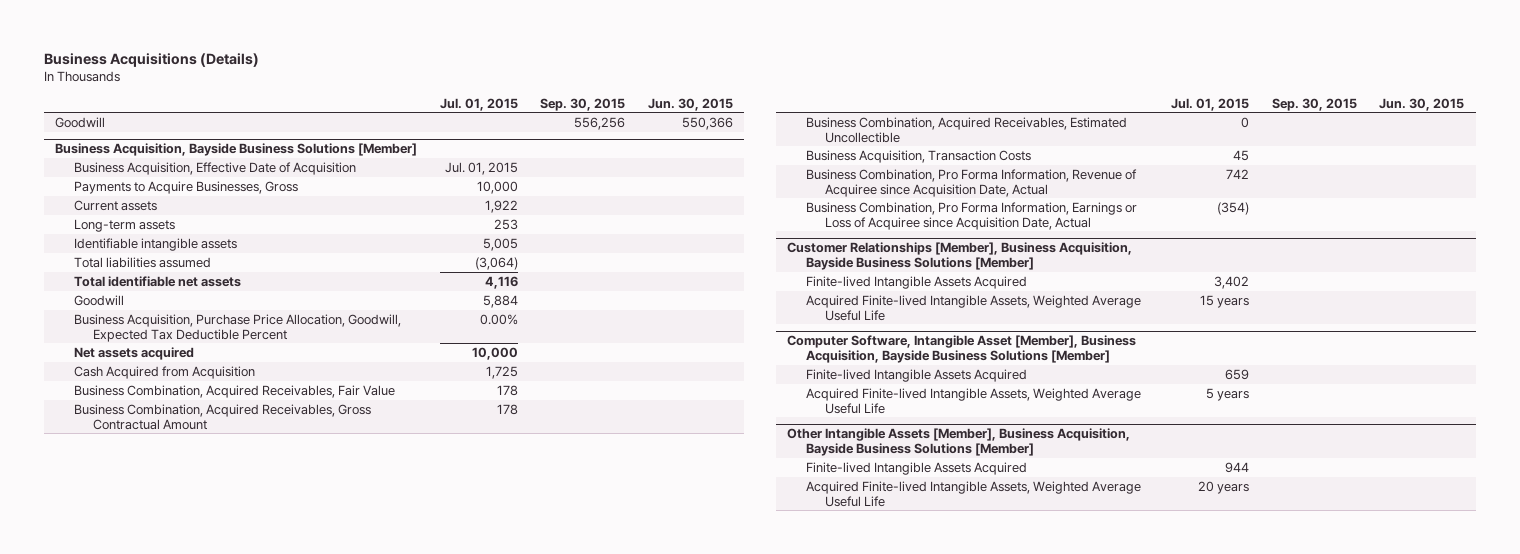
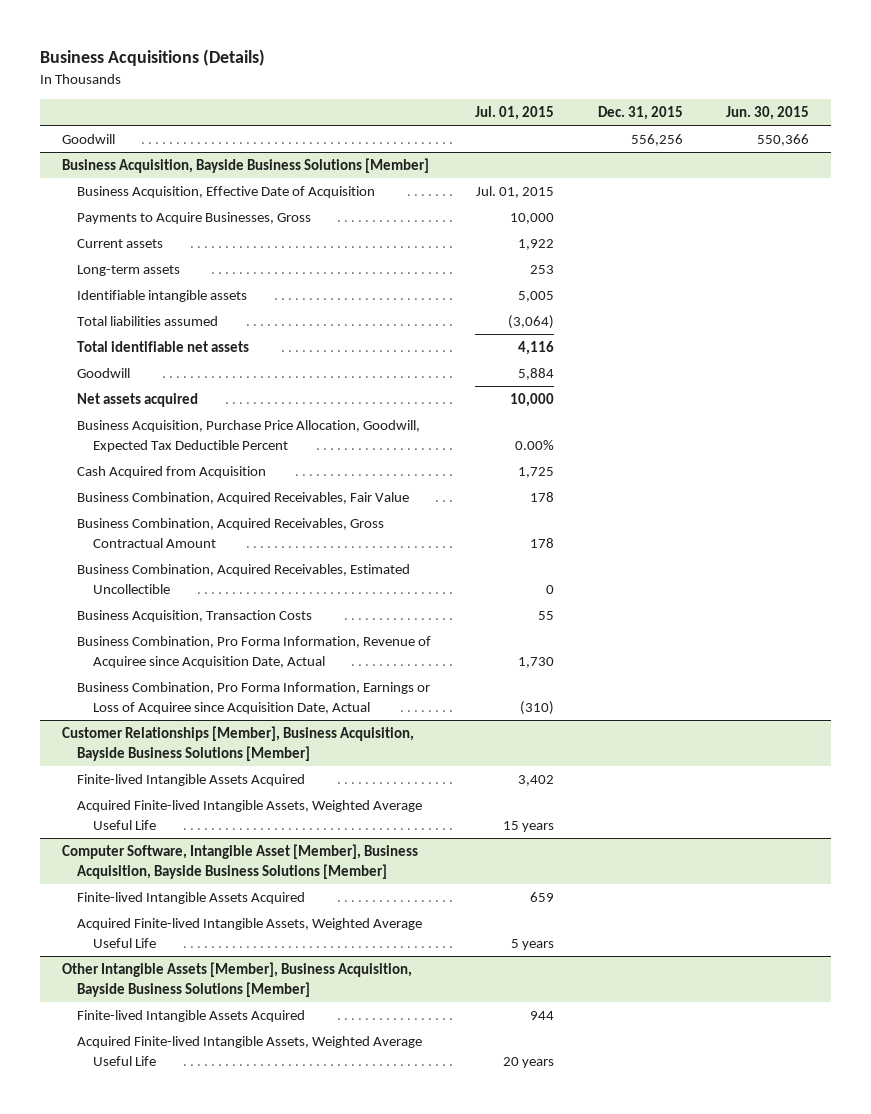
[540,97,626,111] Sep. 30, 2015 -> none
none -> [597,105,683,120] Dec. 31, 2015
[74,313,402,342] Business Acquisition, Purchase Price Allocation, Goodwill, Expected Tax Deductible Percent -> [77,420,421,452] Business Acquisition, Purchase Price Allocation, Goodwill, Expected Tax Deductible Percent
[1233,149,1250,161] 45 -> [537,611,554,621] 55
[1226,168,1250,179] 742 -> [517,656,554,668] 1,730
[1217,201,1250,215] (354) -> [519,700,554,715] (310)

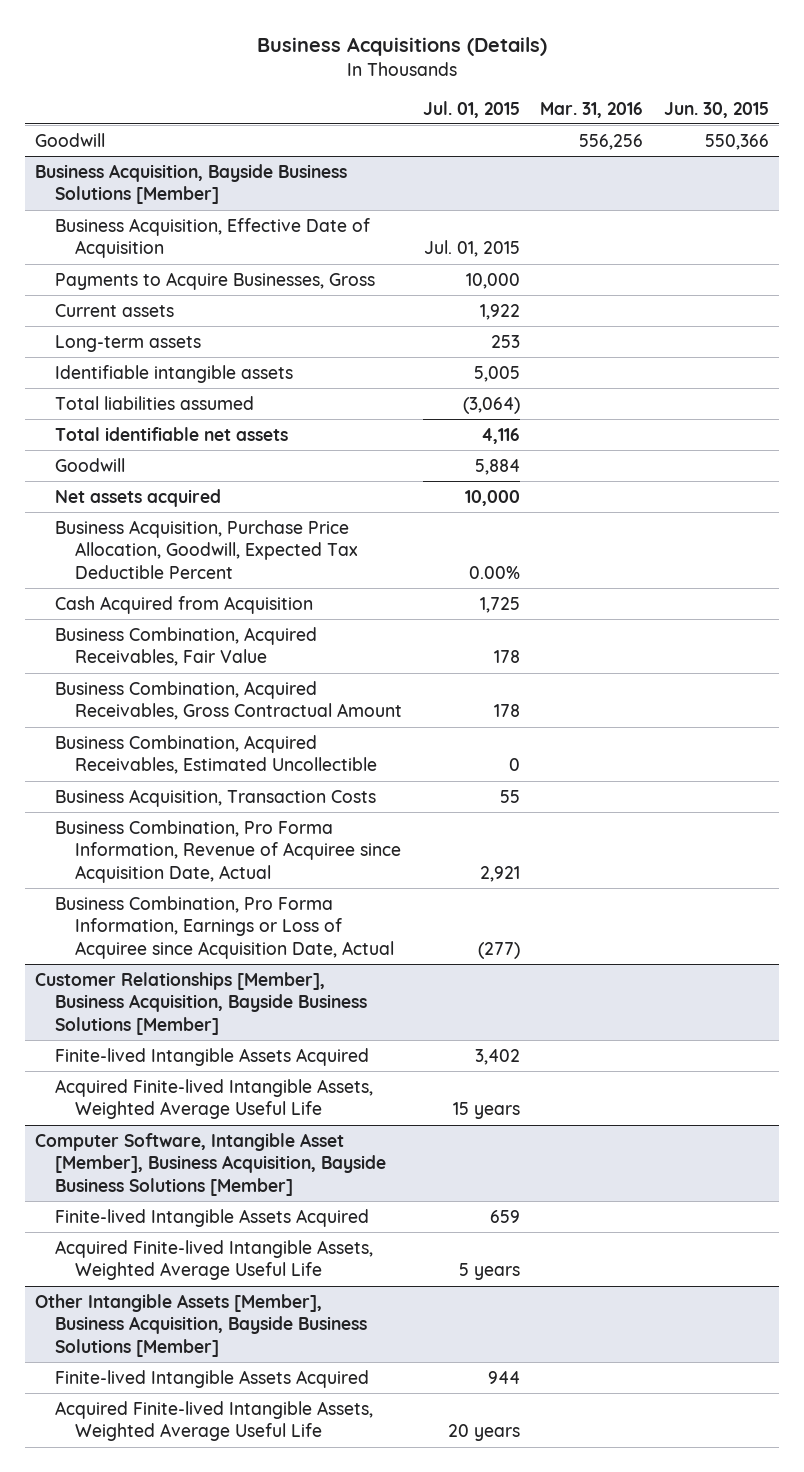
[597,105,683,120] Dec. 31, 2015 -> none
none -> [540,101,644,118] Mar. 31, 2016
[517,656,554,668] 1,730 -> [479,865,520,882] 2,921
[519,700,554,715] (310) -> [477,941,520,959] (277)

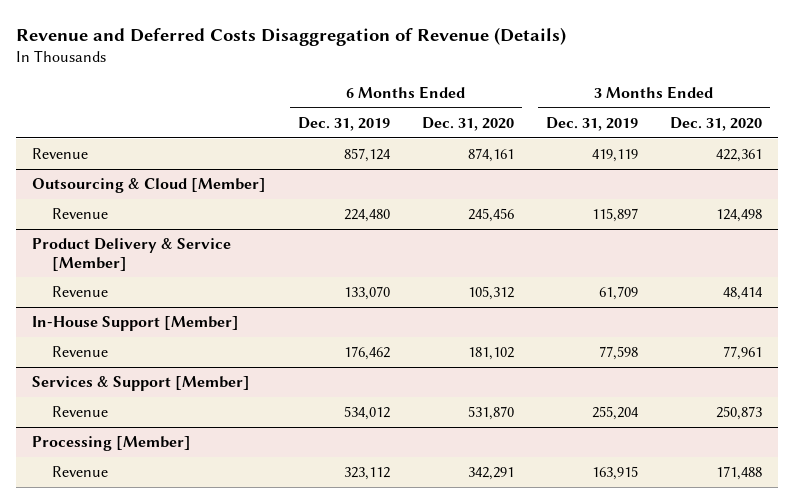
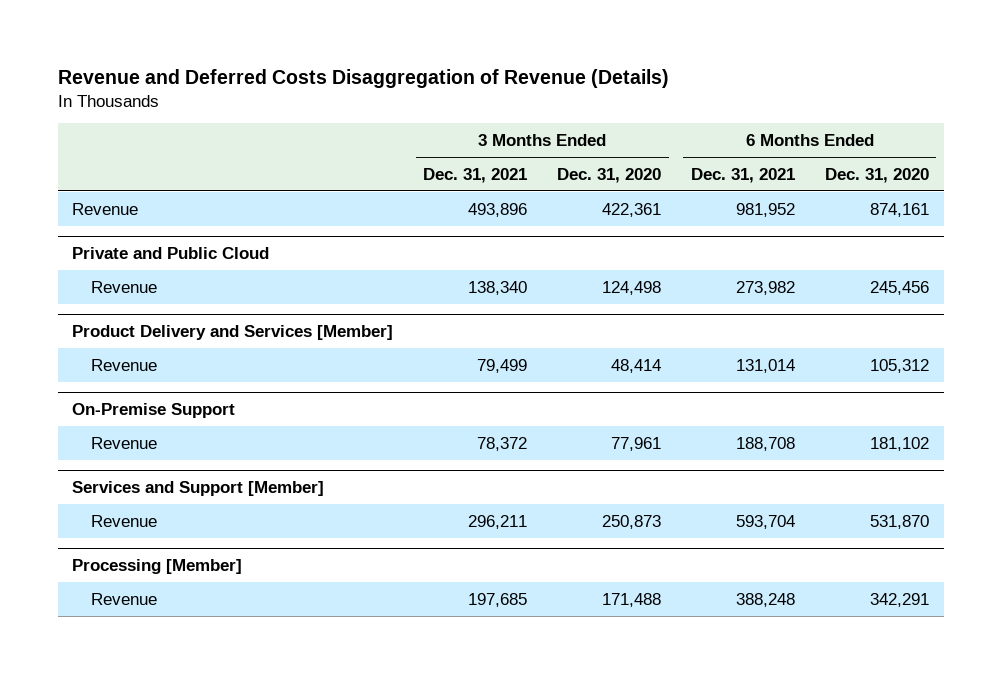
[297,116,390,131] Dec. 31, 2019 -> none
[546,116,639,131] Dec. 31, 2019 -> none
none -> [423,167,528,183] Dec. 31, 2021
none -> [690,167,795,183] Dec. 31, 2021
[31,178,266,194] Outsourcing & Cloud [Member] -> none
none -> [72,247,270,260] Private and Public Cloud
[31,238,231,271] Product Delivery & Service [Member] -> [72,325,394,341] Product Delivery and Services [Member]
[31,316,239,332] In-House Support [Member] -> none
none -> [72,403,236,419] On-Premise Support
[31,376,250,392] Services & Support [Member] -> [72,481,325,497] Services and Support [Member]

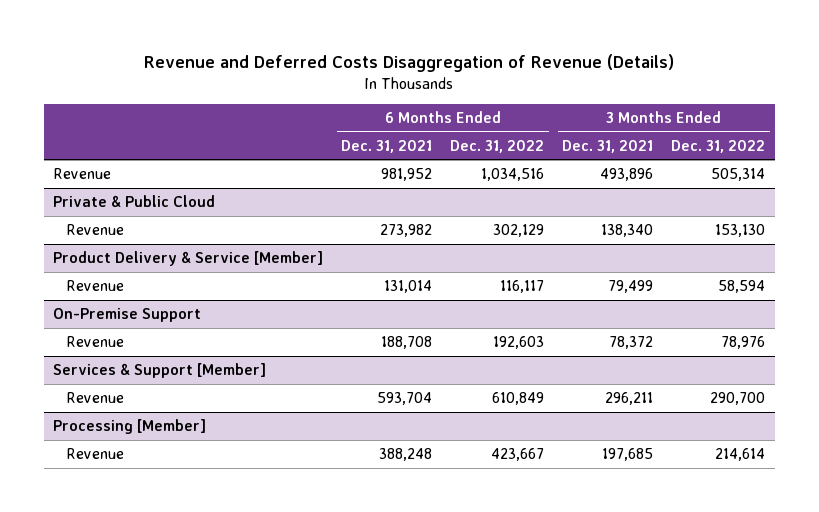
[557,167,662,183] Dec. 31, 2020 -> none
[824,167,929,183] Dec. 31, 2020 -> none
none -> [450,139,545,153] Dec. 31, 2022
none -> [671,139,766,153] Dec. 31, 2022
[72,247,270,260] Private and Public Cloud -> [53,195,216,208] Private & Public Cloud
[72,325,394,341] Product Delivery and Services [Member] -> [53,251,324,267] Product Delivery & Service [Member]
[72,481,325,497] Services and Support [Member] -> [53,363,267,379] Services & Support [Member]

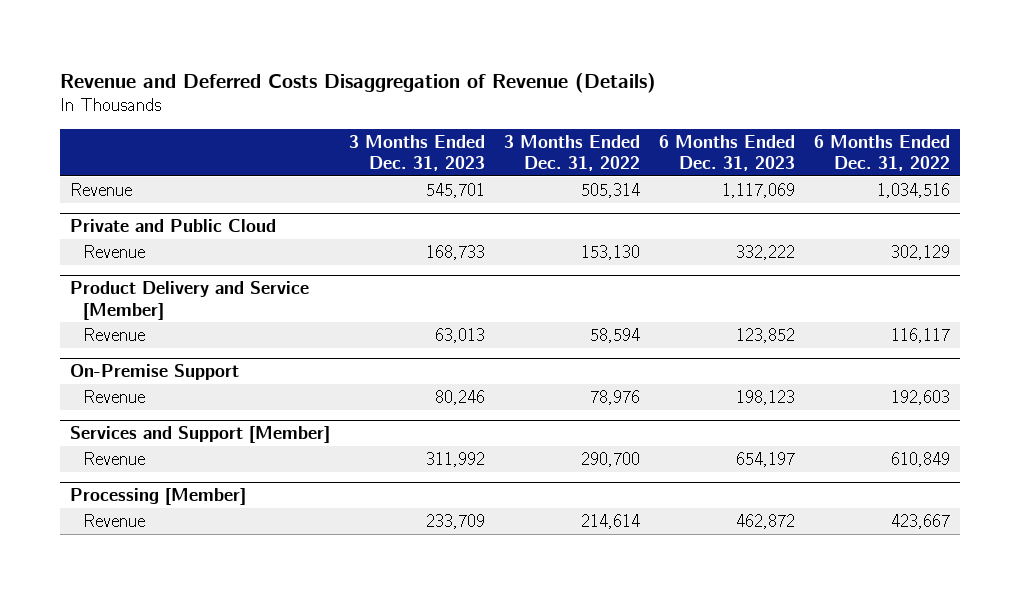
[341,139,433,153] Dec. 31, 2021 -> none
[562,139,654,153] Dec. 31, 2021 -> none
none -> [349,134,486,171] 3 Months Ended Dec. 31, 2023
none -> [659,134,796,171] 6 Months Ended Dec. 31, 2023
[53,195,216,208] Private & Public Cloud -> [69,219,276,233] Private and Public Cloud
[53,251,324,267] Product Delivery & Service [Member] -> [69,281,309,320] Product Delivery and Service [Member]
[53,363,267,379] Services & Support [Member] -> [69,426,330,444] Services and Support [Member]

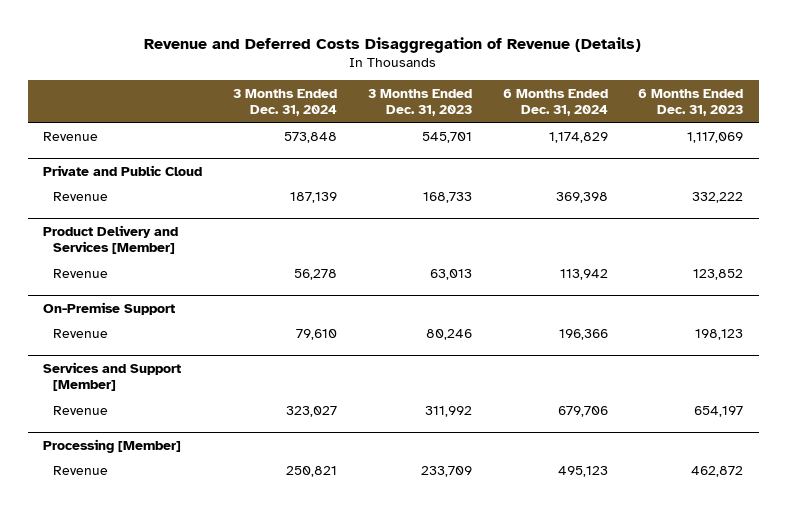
[504,134,641,171] 3 Months Ended Dec. 31, 2022 -> none
[814,134,951,171] 6 Months Ended Dec. 31, 2022 -> none
none -> [232,88,337,117] 3 Months Ended Dec. 31, 2024
none -> [502,88,608,117] 6 Months Ended Dec. 31, 2024
[69,281,309,320] Product Delivery and Service [Member] -> [43,224,179,255] Product Delivery and Services [Member]

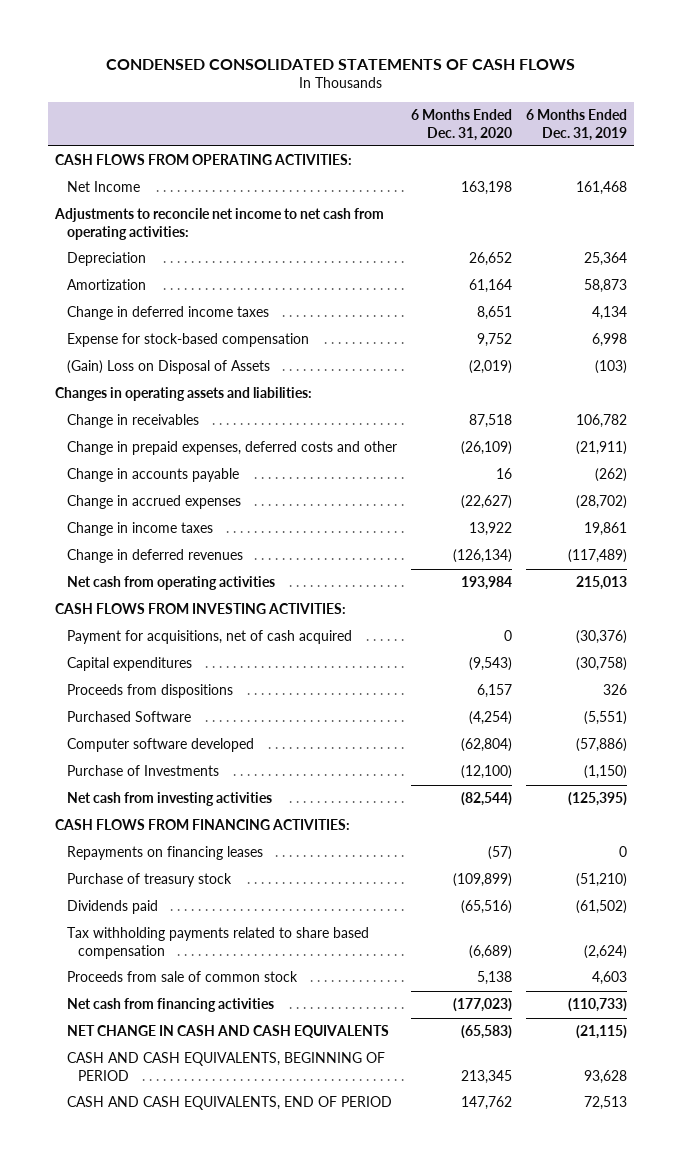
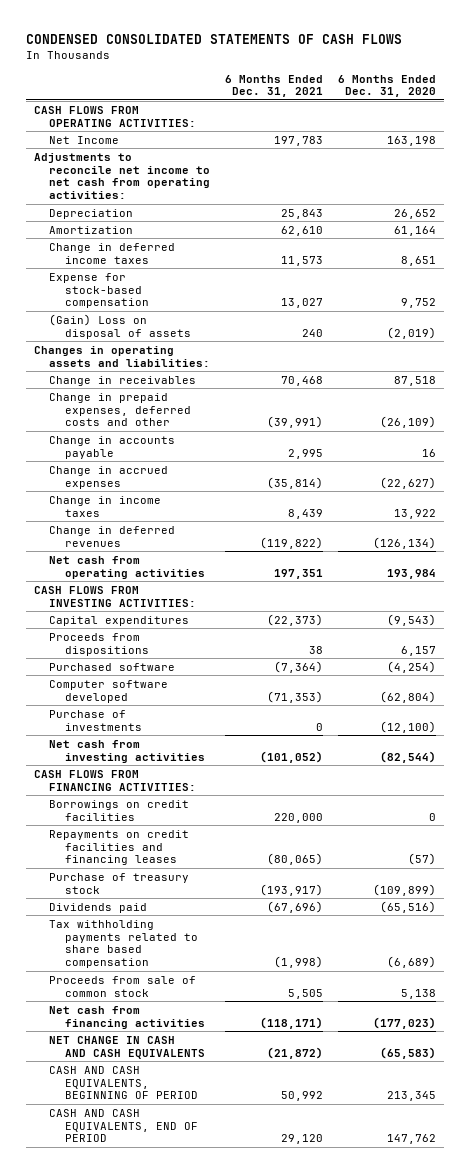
[525,109,627,141] 6 Months Ended Dec. 31, 2019 -> none
none -> [225,74,324,98] 6 Months Ended Dec. 31, 2021
[66,360,270,375] (Gain) Loss on Disposal of Assets -> [49,313,191,339] (Gain) Loss on disposal of assets
[66,630,352,645] Payment for acquisitions, net of cash acquired -> none
[66,711,191,723] Purchased Software -> [49,662,176,671] Purchased software
[66,765,219,777] Purchase of Investments -> [49,709,142,731] Purchase of investments
none -> [49,799,190,821] Borrowings on credit facilities
[66,846,263,861] Repayments on financing leases -> [49,829,190,866] Repayments on credit facilities and financing leases

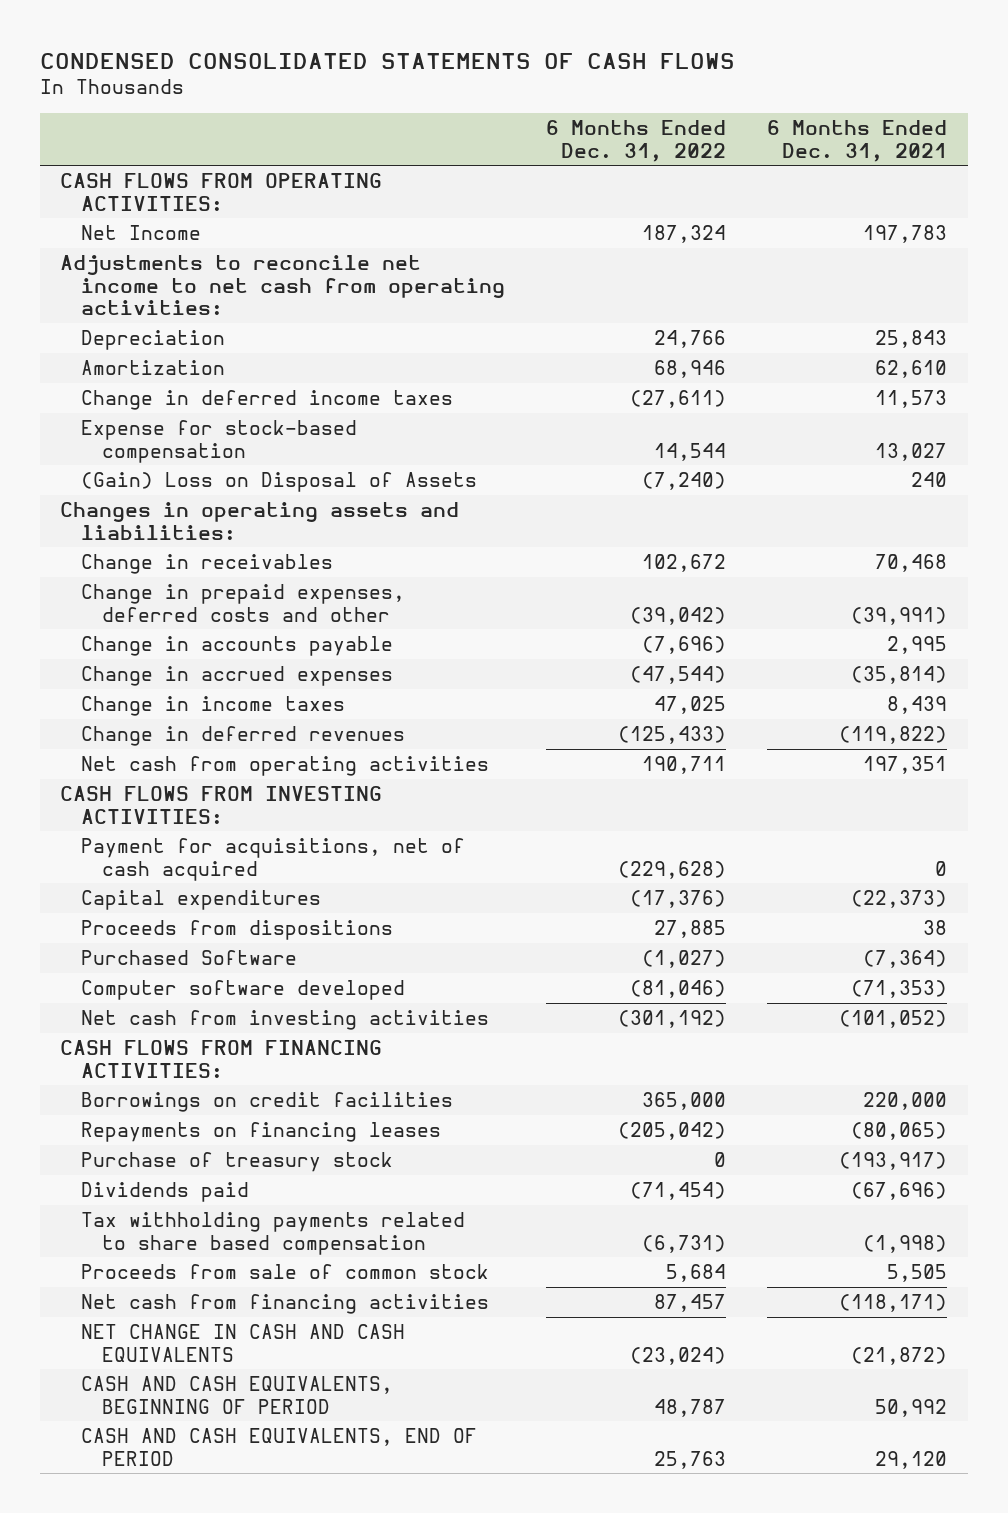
[338,74,437,98] 6 Months Ended Dec. 31, 2020 -> none
none -> [546,120,727,162] 6 Months Ended Dec. 31, 2022
[49,313,191,339] (Gain) Loss on disposal of assets -> [81,472,478,493] (Gain) Loss on Disposal of Assets
none -> [81,838,466,881] Payment for acquisitions, net of cash acquired
[49,662,176,671] Purchased software -> [81,950,298,966] Purchased Software
[49,709,142,731] Purchase of investments -> none
[49,829,190,866] Repayments on credit facilities and financing leases -> [81,1122,442,1143] Repayments on financing leases

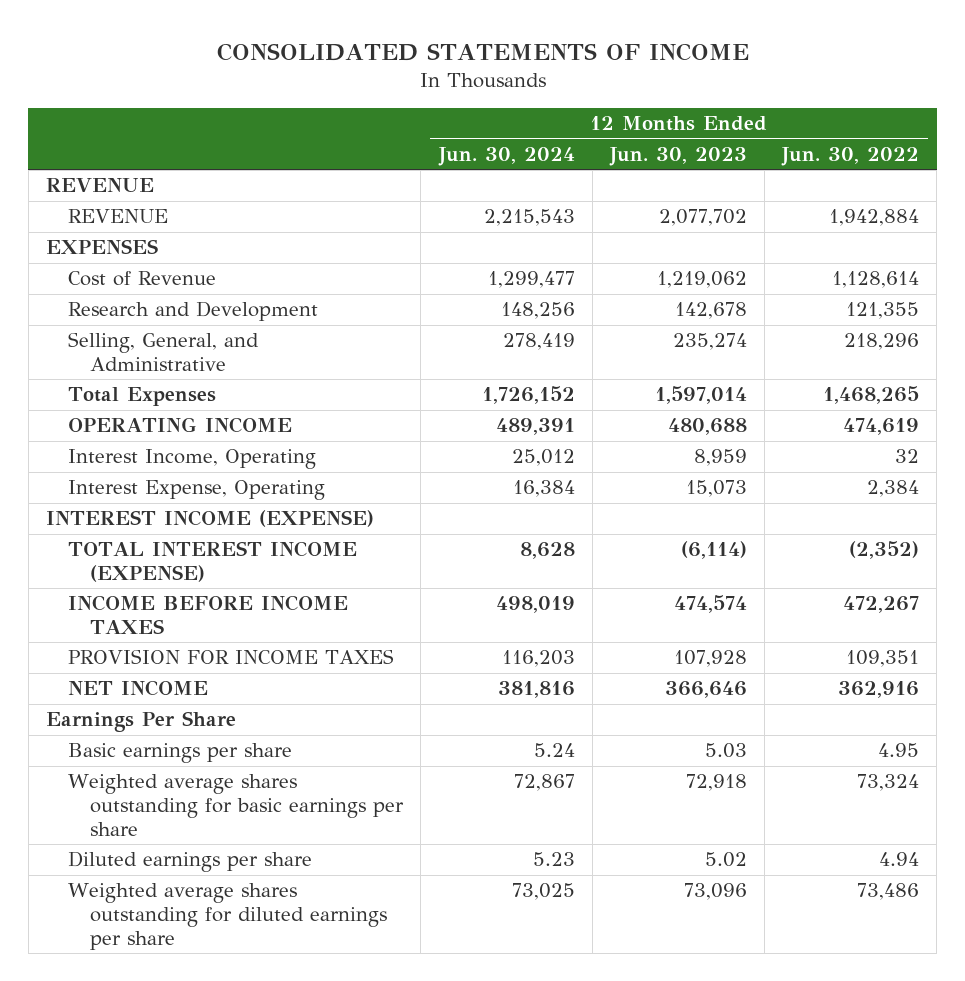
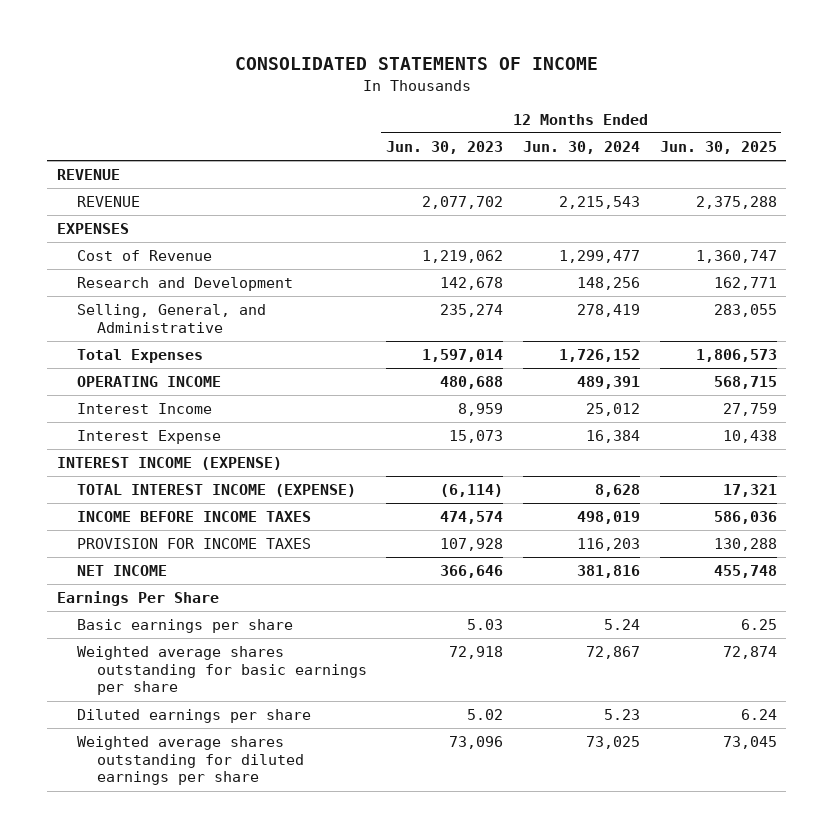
[781,146,920,166] Jun. 30, 2022 -> none
none -> [659,141,777,155] Jun. 30, 2025
[68,449,317,470] Interest Income, Operating -> [76,403,212,415] Interest Income
[68,480,326,501] Interest Expense, Operating -> [76,430,221,445] Interest Expense

